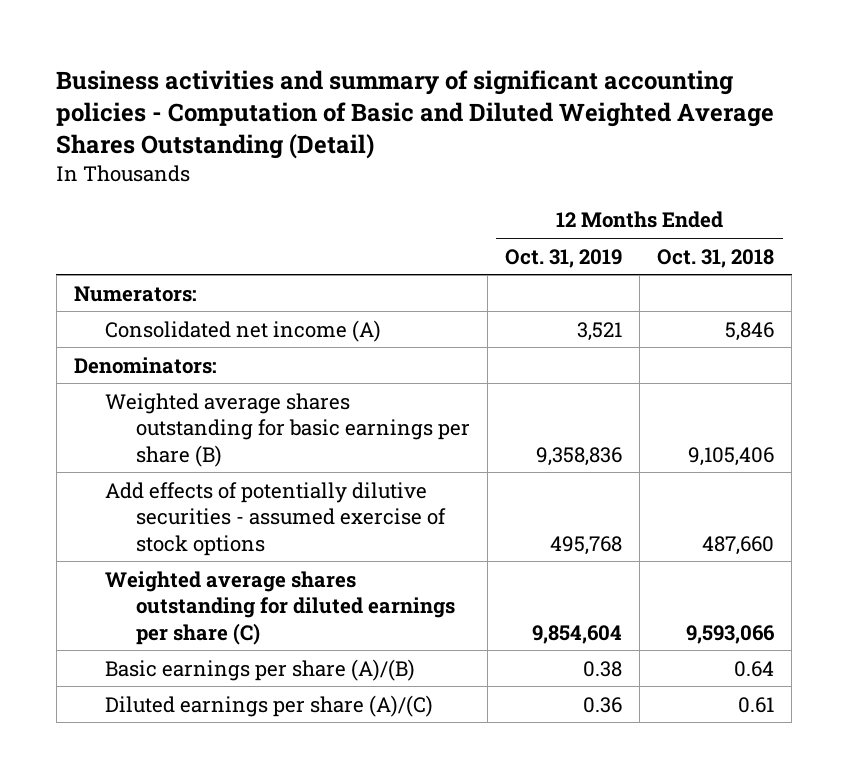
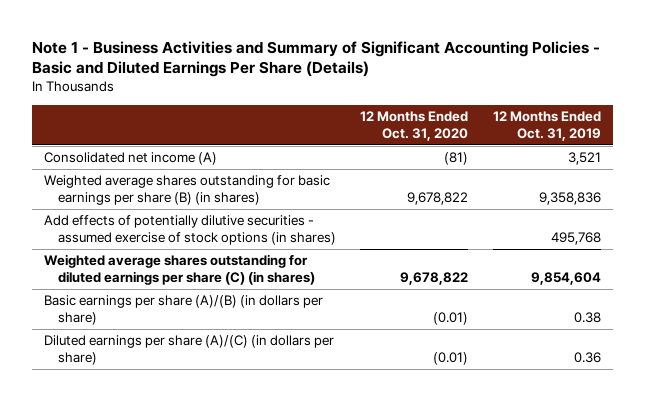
[56,69,775,160] Business activities and summary of significant accounting policies - Computation of Basic and Diluted Weighted Average Shares Outstanding (Detail) -> [31,40,600,78] Note 1 - Business Activities and Summary of Significant Accounting Policies - Basic and Diluted Earnings Per Share (Details)
[657,248,775,268] Oct. 31, 2018 -> none
none -> [360,111,469,141] 12 Months Ended Oct. 31, 2020
[73,285,197,302] Numerators: -> none
[73,356,217,374] Denominators: -> none
[105,392,471,467] Weighted average shares outstanding for basic earnings per share (B) -> [44,175,331,205] Weighted average shares outstanding for basic earnings per share (B) (in shares)
[105,481,447,556] Add effects of potentially dilutive securities - assumed exercise of stock options -> [44,215,336,245] Add effects of potentially dilutive securities - assumed exercise of stock options (in shares)
[105,570,456,645] Weighted average shares outstanding for diluted earnings per share (C) -> [44,254,315,285] Weighted average shares outstanding for diluted earnings per share (C) (in shares)
[105,658,416,681] Basic earnings per share (A)/(B) -> [44,295,324,325] Basic earnings per share (A)/(B) (in dollars per share)
[105,694,434,717] Diluted earnings per share (A)/(C) -> [44,335,335,365] Diluted earnings per share (A)/(C) (in dollars per share)

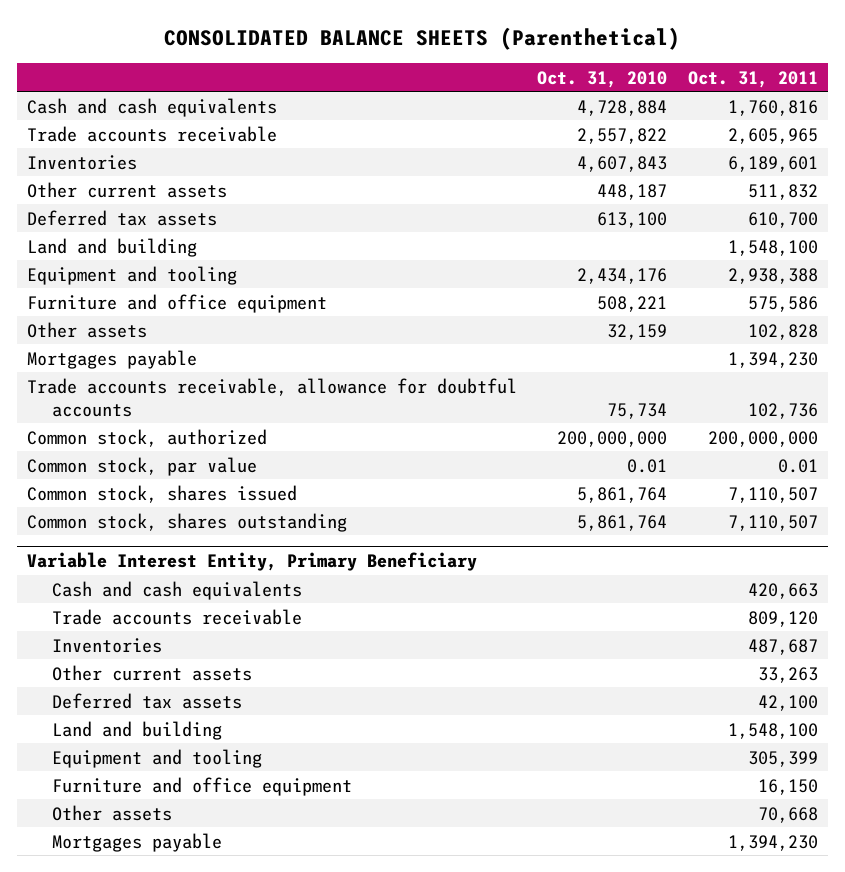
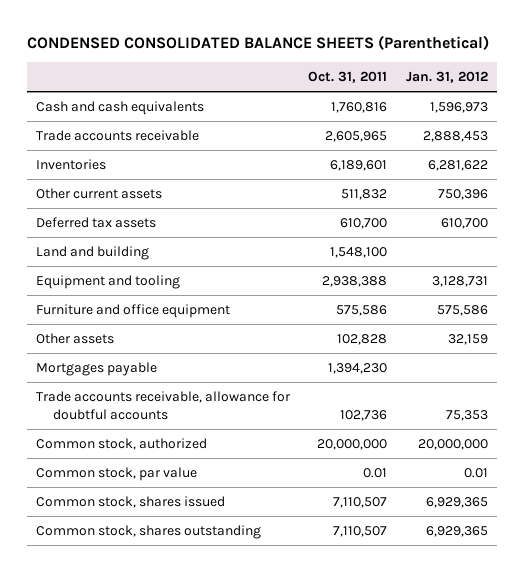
[164,26,681,50] CONSOLIDATED BALANCE SHEETS (Parenthetical) -> [26,35,489,51] CONDENSED CONSOLIDATED BALANCE SHEETS (Parenthetical)
[537,70,668,88] Oct. 31, 2010 -> none
none -> [405,71,488,84] Jan. 31, 2012
[707,430,818,447] 200,000,000 -> [317,438,388,450] 20,000,000
[26,552,477,572] Variable Interest Entity, Primary Beneficiary -> none
[52,580,303,600] Cash and cash equivalents -> none
[52,608,303,625] Trade accounts receivable -> none
[52,637,163,653] Inventories -> none
[52,664,253,681] Other current assets -> none
[52,692,243,709] Deferred tax assets -> none
[52,720,223,740] Land and building -> none
[52,748,263,768] Equipment and tooling -> none
[52,776,353,796] Furniture and office equipment -> none
[52,804,173,821] Other assets -> none
[52,832,223,852] Mortgages payable -> none

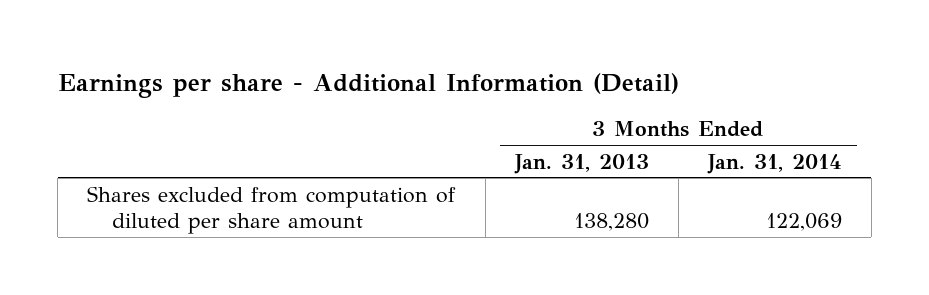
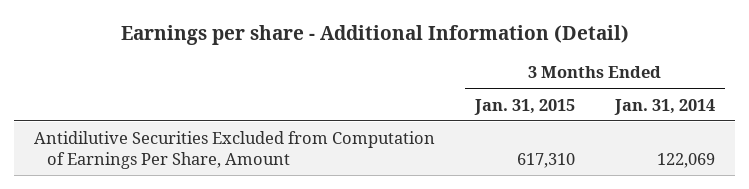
[513,153,649,174] Jan. 31, 2013 -> none
none -> [474,98,576,115] Jan. 31, 2015
[87,185,457,234] Shares excluded from computation of diluted per share amount -> [34,131,436,170] Antidilutive Securities Excluded from Computation of Earnings Per Share, Amount

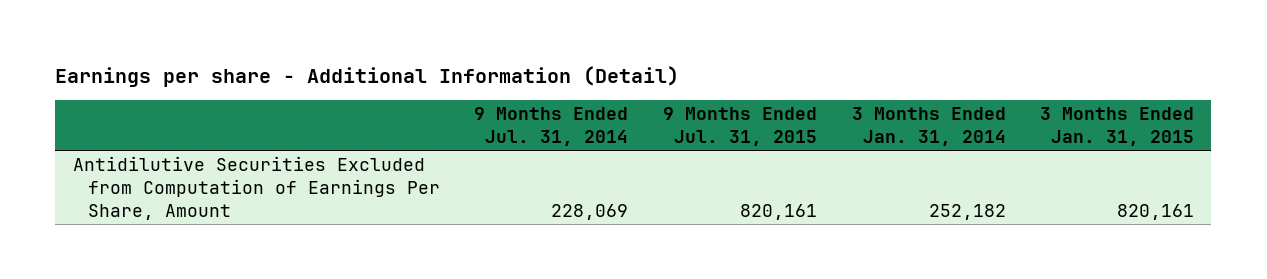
none -> [474,107,629,147] 9 Months Ended Jul. 31, 2014
none -> [662,107,817,147] 9 Months Ended Jul. 31, 2015
[517,153,576,169] 617,310 -> [1117,203,1195,220] 820,161
[656,153,715,169] 122,069 -> [928,203,1006,220] 252,182

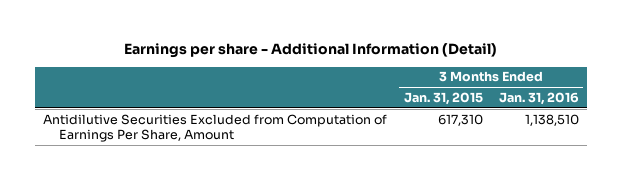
[474,107,629,147] 9 Months Ended Jul. 31, 2014 -> none
[662,107,817,147] 9 Months Ended Jul. 31, 2015 -> none
[851,107,1006,147] 3 Months Ended Jan. 31, 2014 -> none
none -> [498,91,579,105] Jan. 31, 2016
[1117,203,1195,220] 820,161 -> [437,113,483,126] 617,310

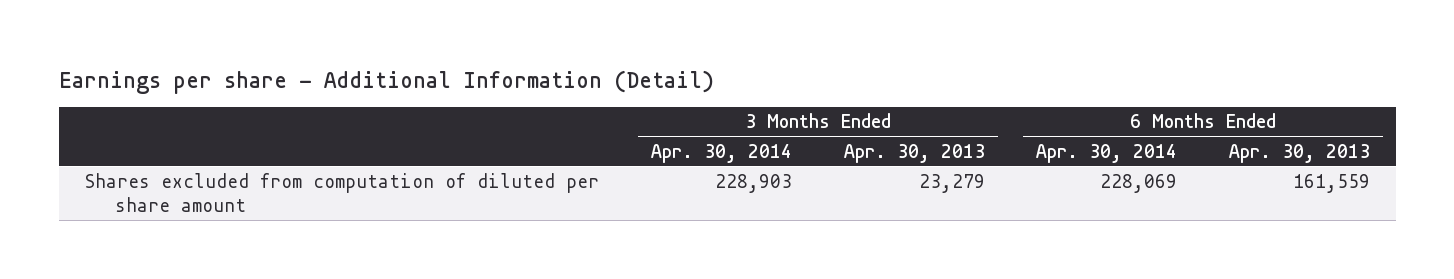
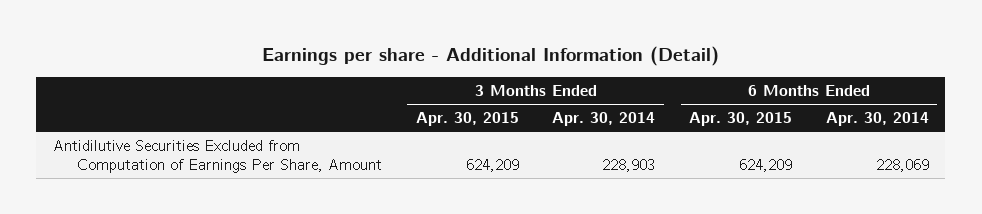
[843,143,985,163] Apr. 30, 2013 -> none
[1228,143,1370,163] Apr. 30, 2013 -> none
none -> [415,112,519,127] Apr. 30, 2015
none -> [689,112,793,127] Apr. 30, 2015
[84,173,600,212] Shares excluded from computation of diluted per share amount -> [53,139,383,174] Antidilutive Securities Excluded from Computation of Earnings Per Share, Amount

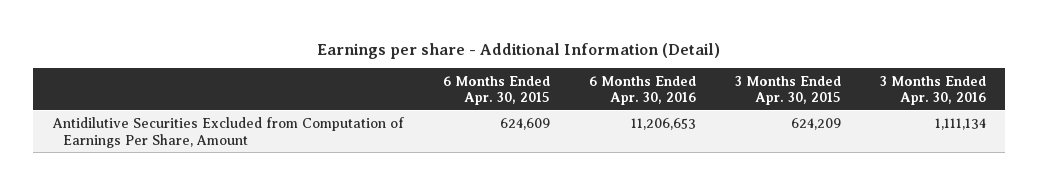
[552,112,656,127] Apr. 30, 2014 -> none
[825,112,929,127] Apr. 30, 2014 -> none
none -> [588,75,696,105] 6 Months Ended Apr. 30, 2016
none -> [879,75,986,105] 3 Months Ended Apr. 30, 2016
[739,159,793,173] 624,209 -> [499,118,550,131] 624,609

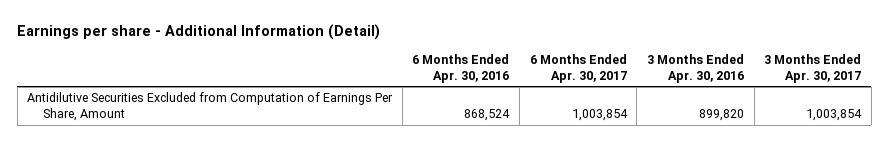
[442,75,550,105] 6 Months Ended Apr. 30, 2015 -> none
[734,75,841,105] 3 Months Ended Apr. 30, 2015 -> none
none -> [529,53,627,84] 6 Months Ended Apr. 30, 2017
none -> [764,53,862,84] 3 Months Ended Apr. 30, 2017
[630,118,696,131] 11,206,653 -> [464,109,511,122] 868,524
[934,118,986,131] 1,111,134 -> [698,109,744,122] 899,820

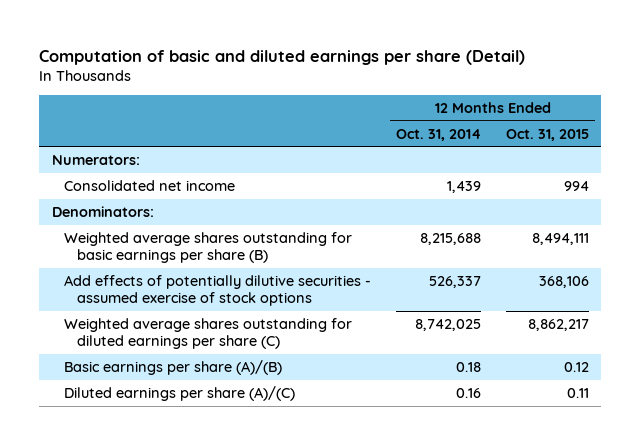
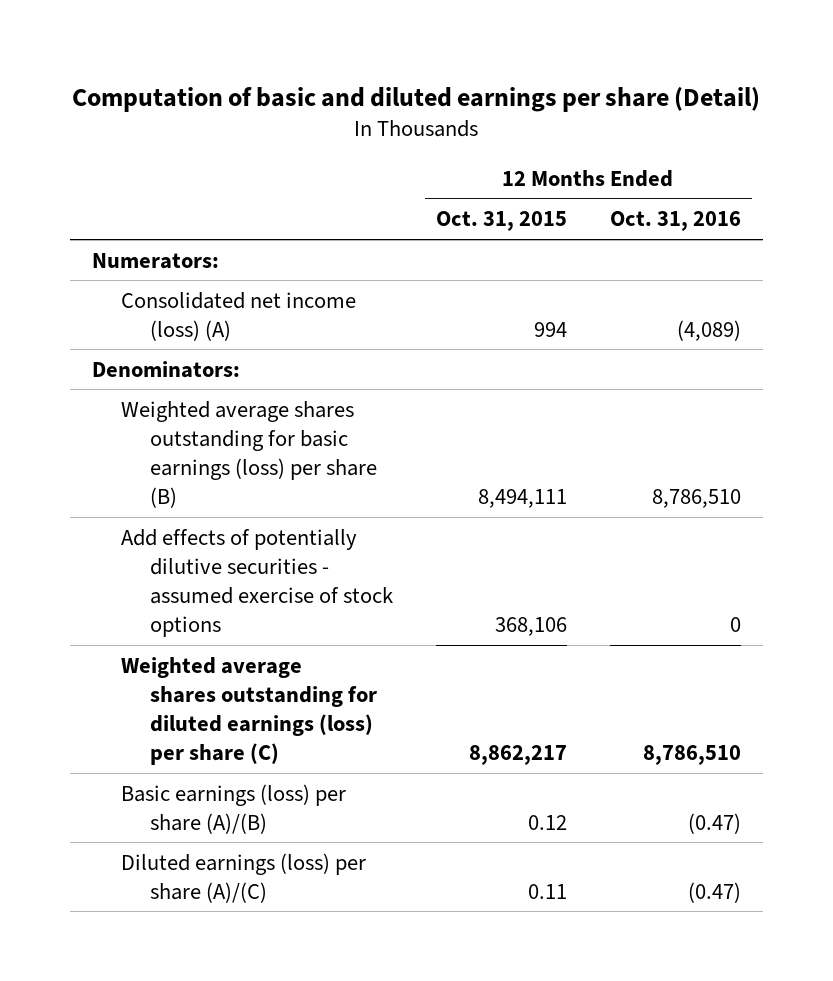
[396,128,482,141] Oct. 31, 2014 -> none
none -> [609,211,741,232] Oct. 31, 2016
[64,179,236,191] Consolidated net income -> [120,291,356,341] Consolidated net income (loss) (A)
[64,231,353,264] Weighted average shares outstanding for basic earnings per share (B) -> [120,400,377,508] Weighted average shares outstanding for basic earnings (loss) per share (B)
[64,317,353,350] Weighted average shares outstanding for diluted earnings per share (C) -> [120,656,377,765] Weighted average shares outstanding for diluted earnings (loss) per share (C)
[64,359,283,375] Basic earnings per share (A)/(B) -> [120,783,346,834] Basic earnings (loss) per share (A)/(B)
[64,385,296,401] Diluted earnings per share (A)/(C) -> [120,852,366,903] Diluted earnings (loss) per share (A)/(C)

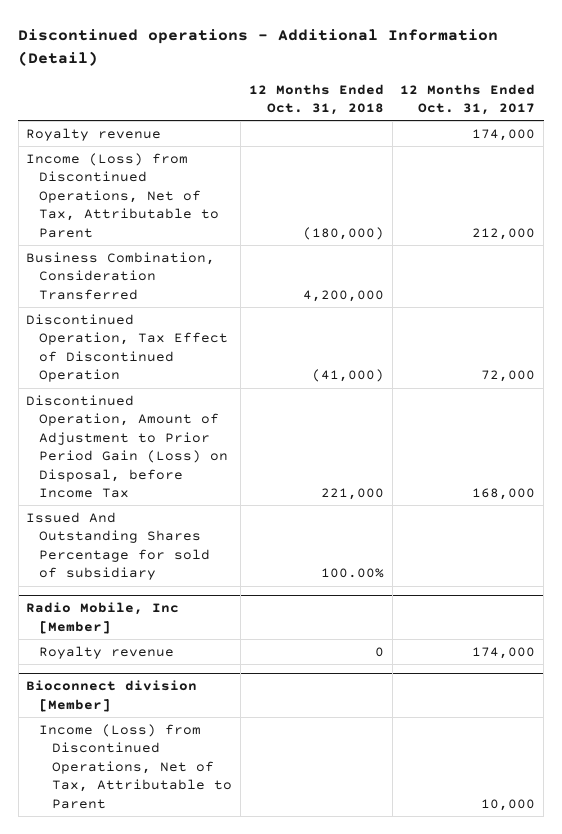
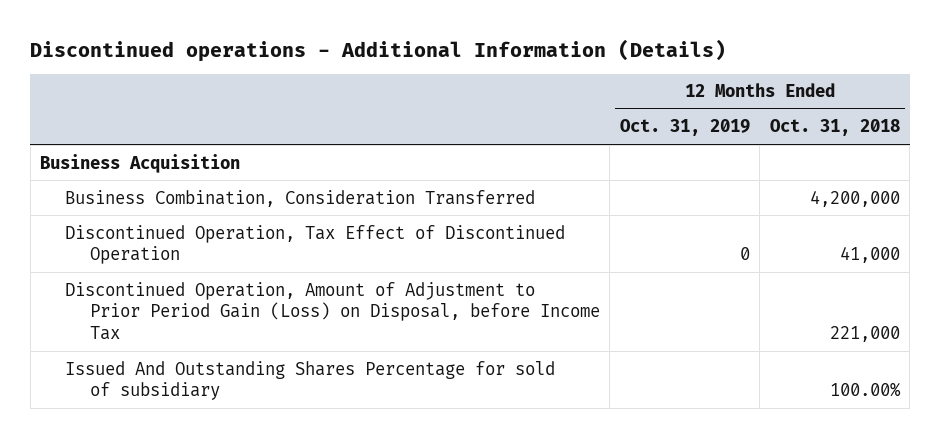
[18,29,499,66] Discontinued operations - Additional Information (Detail) -> [30,38,727,62] Discontinued operations - Additional Information (Details)
[400,83,536,116] 12 Months Ended Oct. 31, 2017 -> none
none -> [619,119,750,137] Oct. 31, 2019
[26,127,162,141] Royalty revenue -> none
[26,152,220,238] Income (Loss) from Discontinued Operations, Net of Tax, Attributable to Parent -> none
none -> [40,153,241,173] Business Acquisition
[311,369,384,383] (41,000) -> [839,246,900,264] 41,000
[26,602,180,634] Radio Mobile, Inc [Member] -> none
[39,645,175,659] Royalty revenue -> none
[26,680,198,712] Bioconnect division [Member] -> none
[39,723,232,809] Income (Loss) from Discontinued Operations, Net of Tax, Attributable to Parent -> none

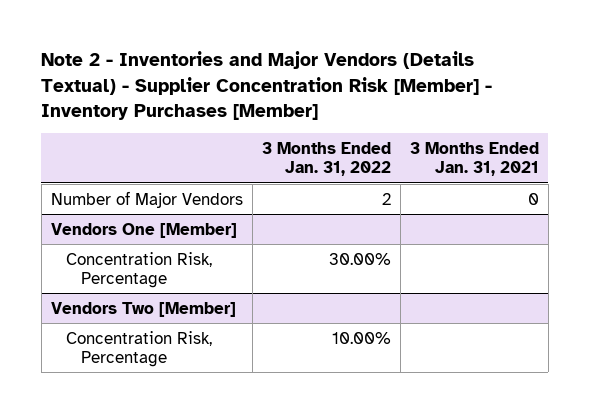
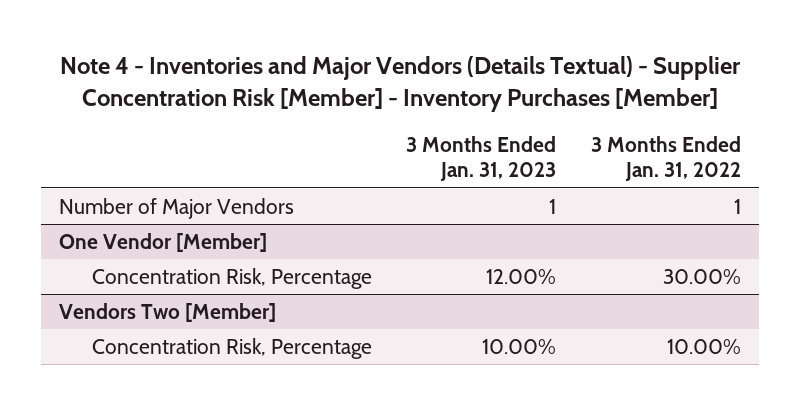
[41,51,493,120] Note 2 - Inventories and Major Vendors (Details Textual) - Supplier Concentration Risk [Member] - Inventory Purchases [Member] -> [59,55,741,112] Note 4 - Inventories and Major Vendors (Details Textual) - Supplier Concentration Risk [Member] - Inventory Purchases [Member]
[409,141,539,176] 3 Months Ended Jan. 31, 2021 -> none
none -> [406,135,557,182] 3 Months Ended Jan. 31, 2023
[381,192,391,205] 2 -> [734,199,742,215] 1
[50,222,237,238] Vendors One [Member] -> [58,233,267,253] One Vendor [Member]

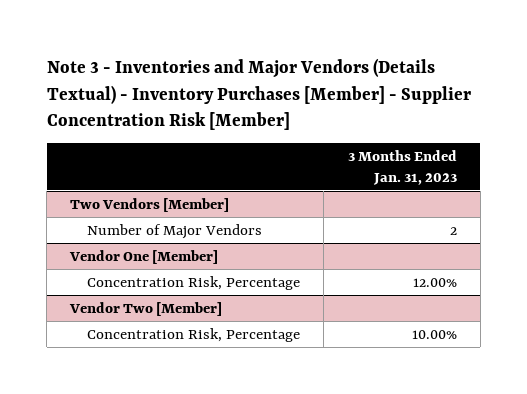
[59,55,741,112] Note 4 - Inventories and Major Vendors (Details Textual) - Supplier Concentration Risk [Member] - Inventory Purchases [Member] -> [46,58,471,131] Note 3 - Inventories and Major Vendors (Details Textual) - Inventory Purchases [Member] - Supplier Concentration Risk [Member]
[591,135,742,182] 3 Months Ended Jan. 31, 2022 -> none
none -> [70,198,230,213] Two Vendors [Member]
[549,199,557,215] 1 -> [449,227,457,236] 2
[58,233,267,253] One Vendor [Member] -> [69,250,219,265] Vendor One [Member]
[58,303,276,323] Vendors Two [Member] -> [69,302,223,317] Vendor Two [Member]

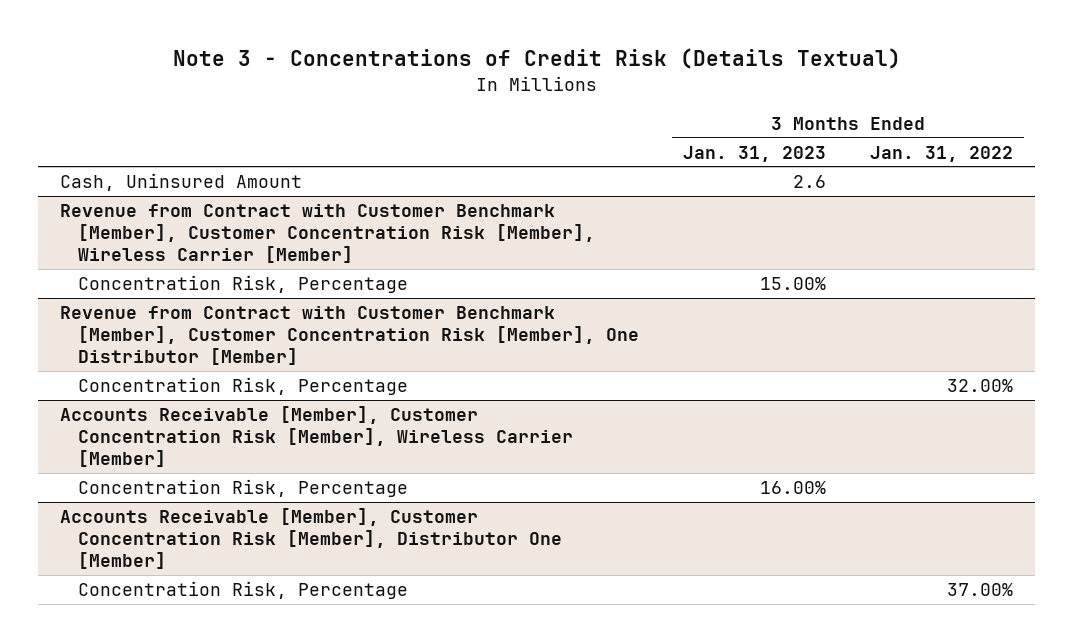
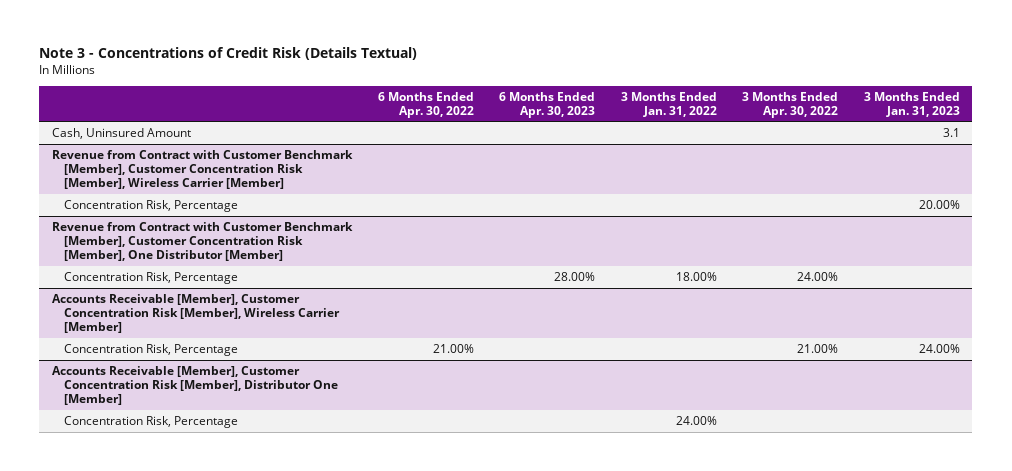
none -> [377,91,474,118] 6 Months Ended Apr. 30, 2022
none -> [499,91,596,118] 6 Months Ended Apr. 30, 2023
none -> [742,91,839,118] 3 Months Ended Apr. 30, 2022
[793,174,827,188] 2.6 -> [942,127,960,137] 3.1
[760,276,827,290] 15.00% -> [918,199,960,209] 20.00%
[947,378,1014,392] 32.00% -> [675,271,717,281] 18.00%
[760,480,827,494] 16.00% -> [918,343,960,353] 24.00%
[947,582,1014,596] 37.00% -> [675,415,717,425] 24.00%

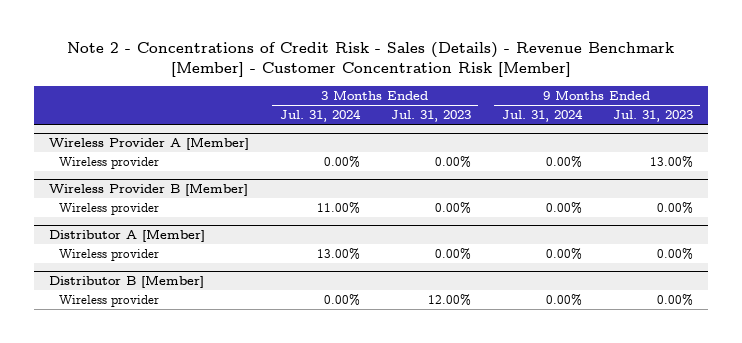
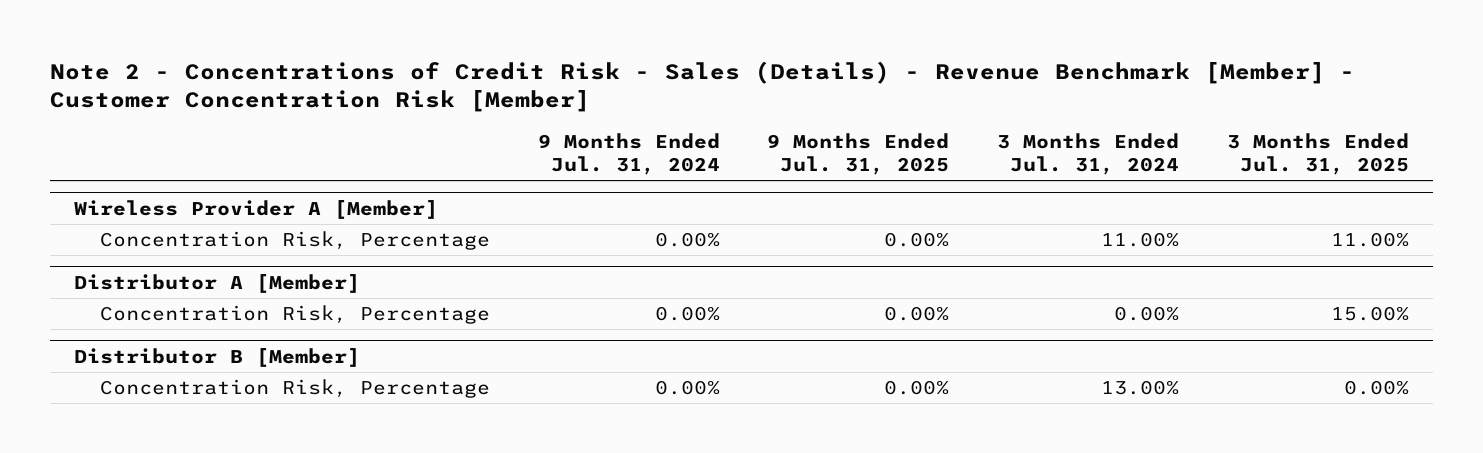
[390,110,471,123] Jul. 31, 2023 -> none
[612,110,693,123] Jul. 31, 2023 -> none
none -> [767,132,950,175] 9 Months Ended Jul. 31, 2025
none -> [1227,132,1410,175] 3 Months Ended Jul. 31, 2025
[59,156,160,169] Wireless provider -> none
[48,183,248,197] Wireless Provider B [Member] -> none
[59,202,160,215] Wireless provider -> none
none -> [99,231,490,251] Concentration Risk, Percentage
[59,248,160,261] Wireless provider -> none
none -> [99,305,490,325] Concentration Risk, Percentage
[59,294,160,307] Wireless provider -> none
none -> [99,379,490,399] Concentration Risk, Percentage

